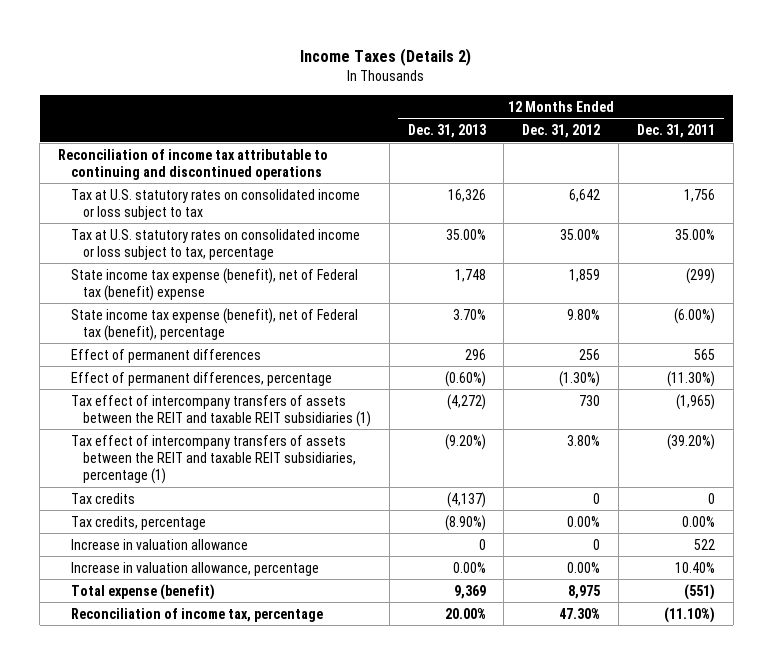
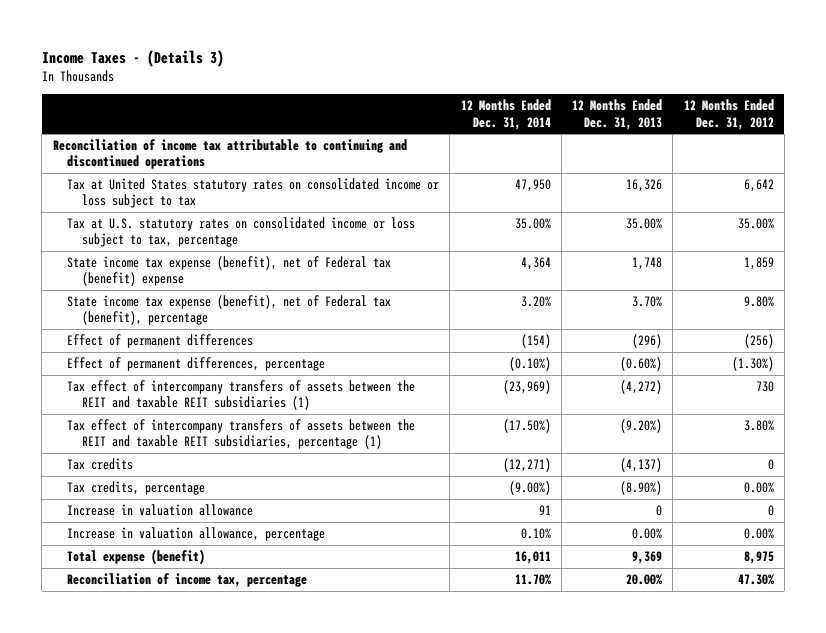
[300,47,472,66] Income Taxes (Details 2) -> [41,49,224,67] Income Taxes - (Details 3)
[636,123,715,138] Dec. 31, 2011 -> none
none -> [460,99,551,130] 12 Months Ended Dec. 31, 2014
[70,188,360,220] Tax at U.S. statutory rates on consolidated income or loss subject to tax -> [67,178,440,209] Tax at United States statutory rates on consolidated income or loss subject to tax
[464,348,486,360] 296 -> [632,334,663,349] (296)
[579,348,601,360] 256 -> [743,334,774,349] (256)

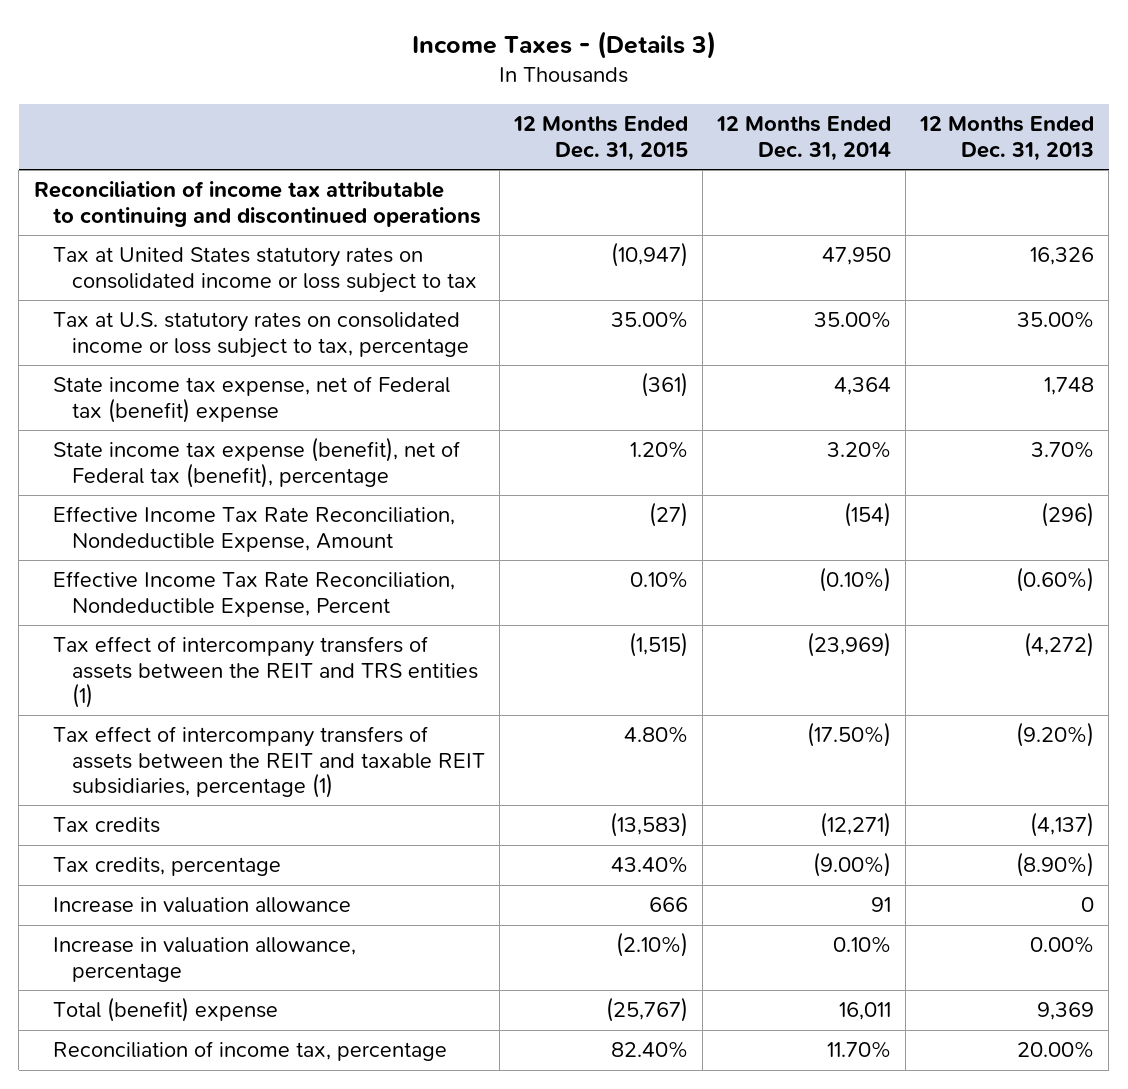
[683,99,774,130] 12 Months Ended Dec. 31, 2012 -> none
none -> [512,116,688,161] 12 Months Ended Dec. 31, 2015
[67,256,392,287] State income tax expense (benefit), net of Federal tax (benefit) expense -> [52,376,450,423] State income tax expense, net of Federal tax (benefit) expense
[67,357,326,372] Effect of permanent differences, percentage -> none
[67,334,254,349] Effect of permanent differences -> [52,506,455,552] Effective Income Tax Rate Reconciliation, Nondeductible Expense, Amount
none -> [52,571,455,617] Effective Income Tax Rate Reconciliation, Nondeductible Expense, Percent
[67,380,416,411] Tax effect of intercompany transfers of assets between the REIT and taxable REIT subsidiaries (1) -> [52,636,478,708] Tax effect of intercompany transfers of assets between the REIT and TRS entities (1)
[67,549,206,566] Total expense (benefit) -> [52,997,278,1023] Total (benefit) expense

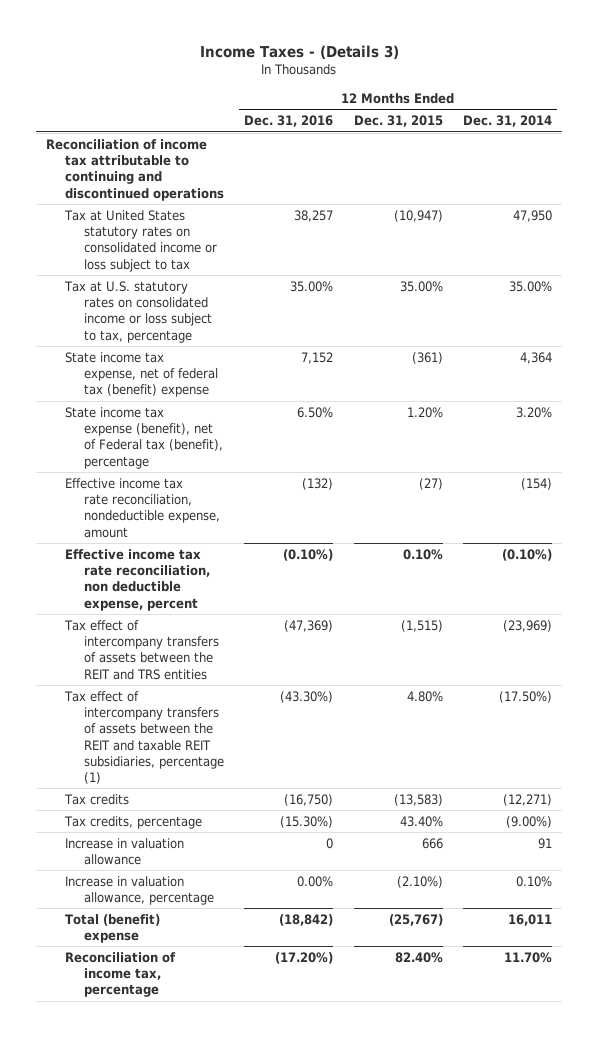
[919,116,1095,161] 12 Months Ended Dec. 31, 2013 -> none
none -> [244,115,334,128] Dec. 31, 2016
[52,376,450,423] State income tax expense, net of Federal tax (benefit) expense -> [65,351,219,398] State income tax expense, net of federal tax (benefit) expense
[52,506,455,552] Effective Income Tax Rate Reconciliation, Nondeductible Expense, Amount -> [65,477,221,538] Effective income tax rate reconciliation, nondeductible expense, amount
[52,571,455,617] Effective Income Tax Rate Reconciliation, Nondeductible Expense, Percent -> [65,548,211,611] Effective income tax rate reconciliation, non deductible expense, percent
[52,636,478,708] Tax effect of intercompany transfers of assets between the REIT and TRS entities (1) -> [64,619,220,680] Tax effect of intercompany transfers of assets between the REIT and TRS entities

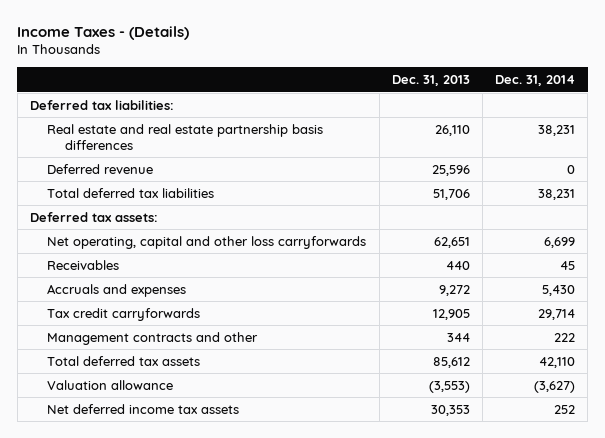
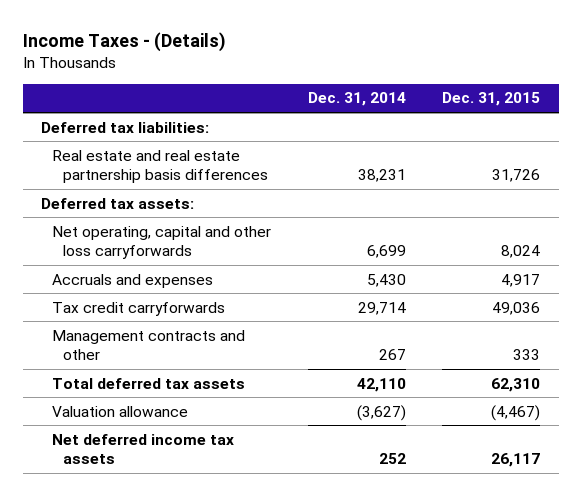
[391,75,470,87] Dec. 31, 2013 -> none
none -> [442,92,541,107] Dec. 31, 2015
[47,163,154,174] Deferred revenue -> none
[47,187,215,198] Total deferred tax liabilities -> none
[47,259,120,270] Receivables -> none
[554,332,576,342] 222 -> [378,349,406,361] 267

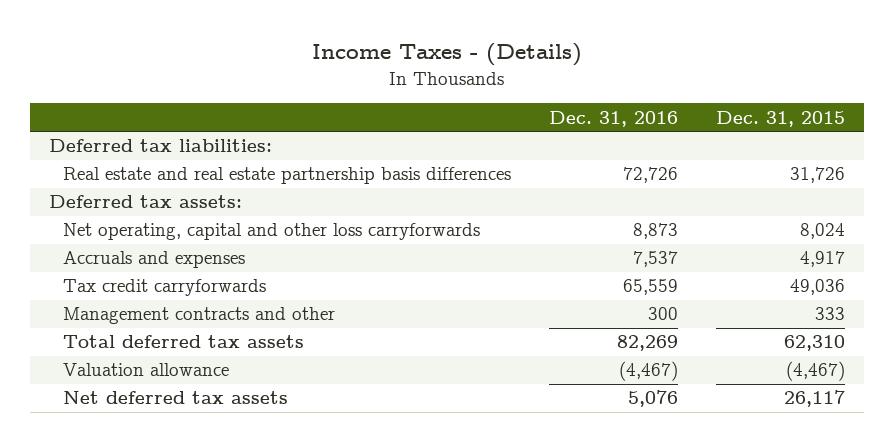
[307,92,406,107] Dec. 31, 2014 -> none
none -> [548,110,678,127] Dec. 31, 2016
[52,433,235,465] Net deferred income tax assets -> [62,391,288,405] Net deferred tax assets

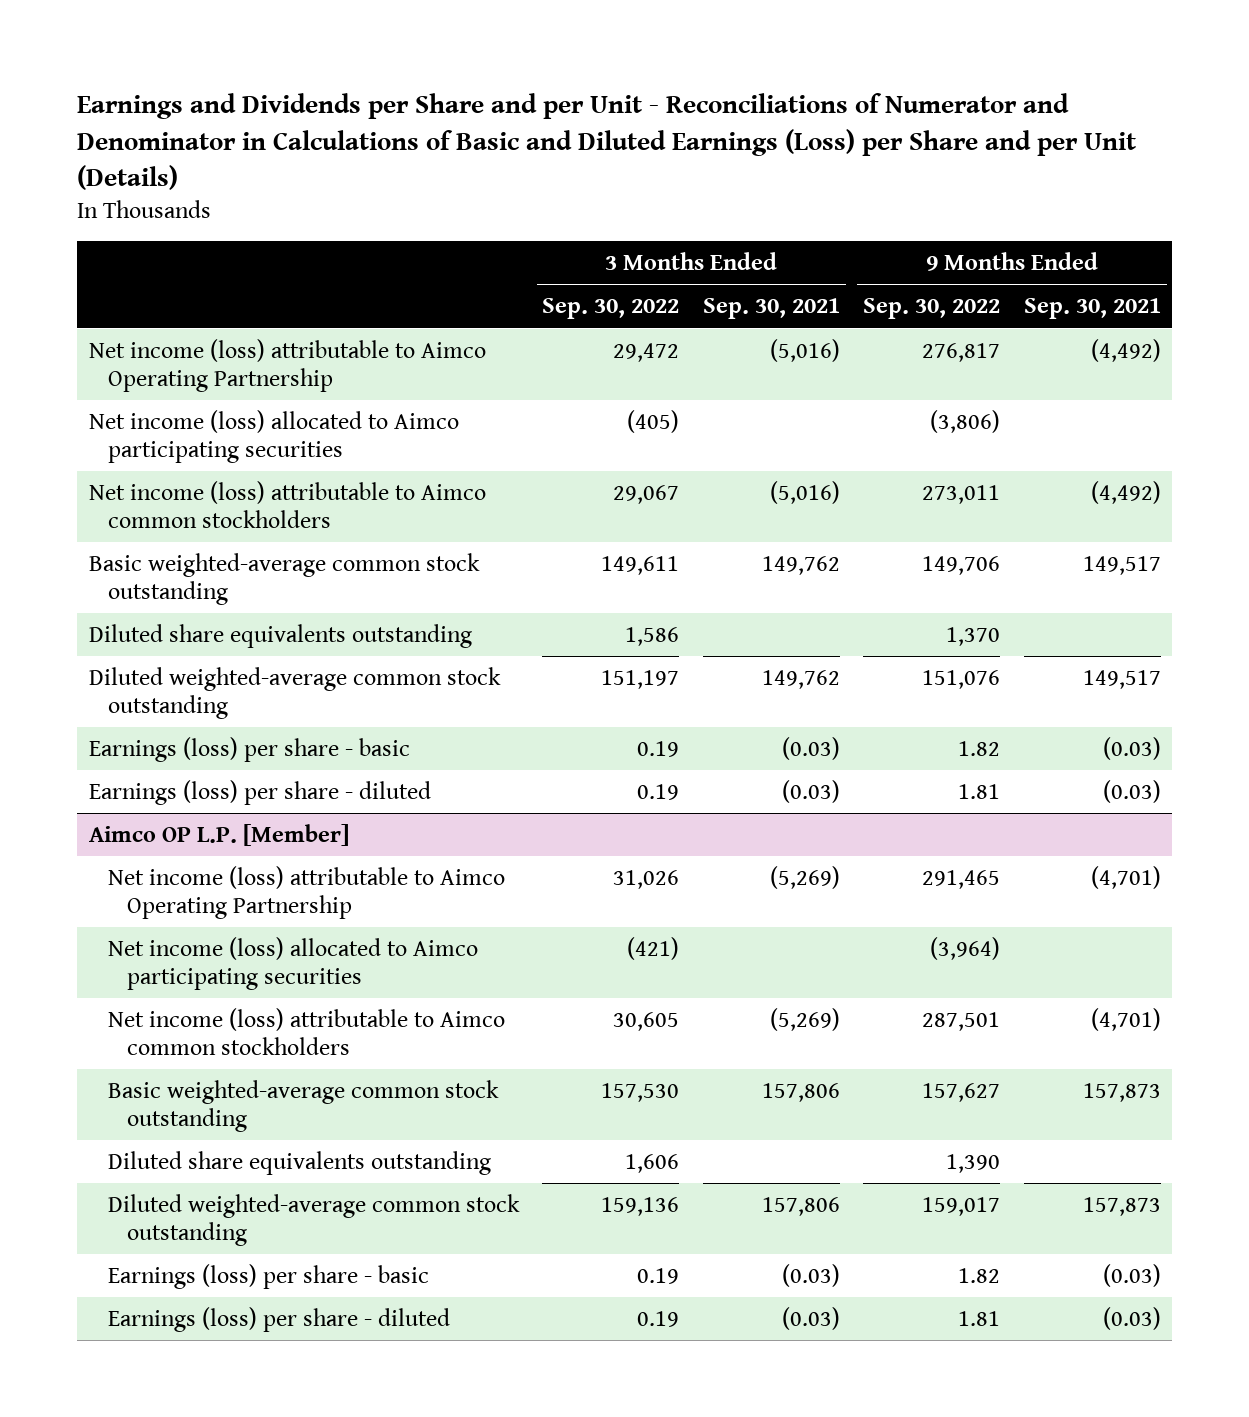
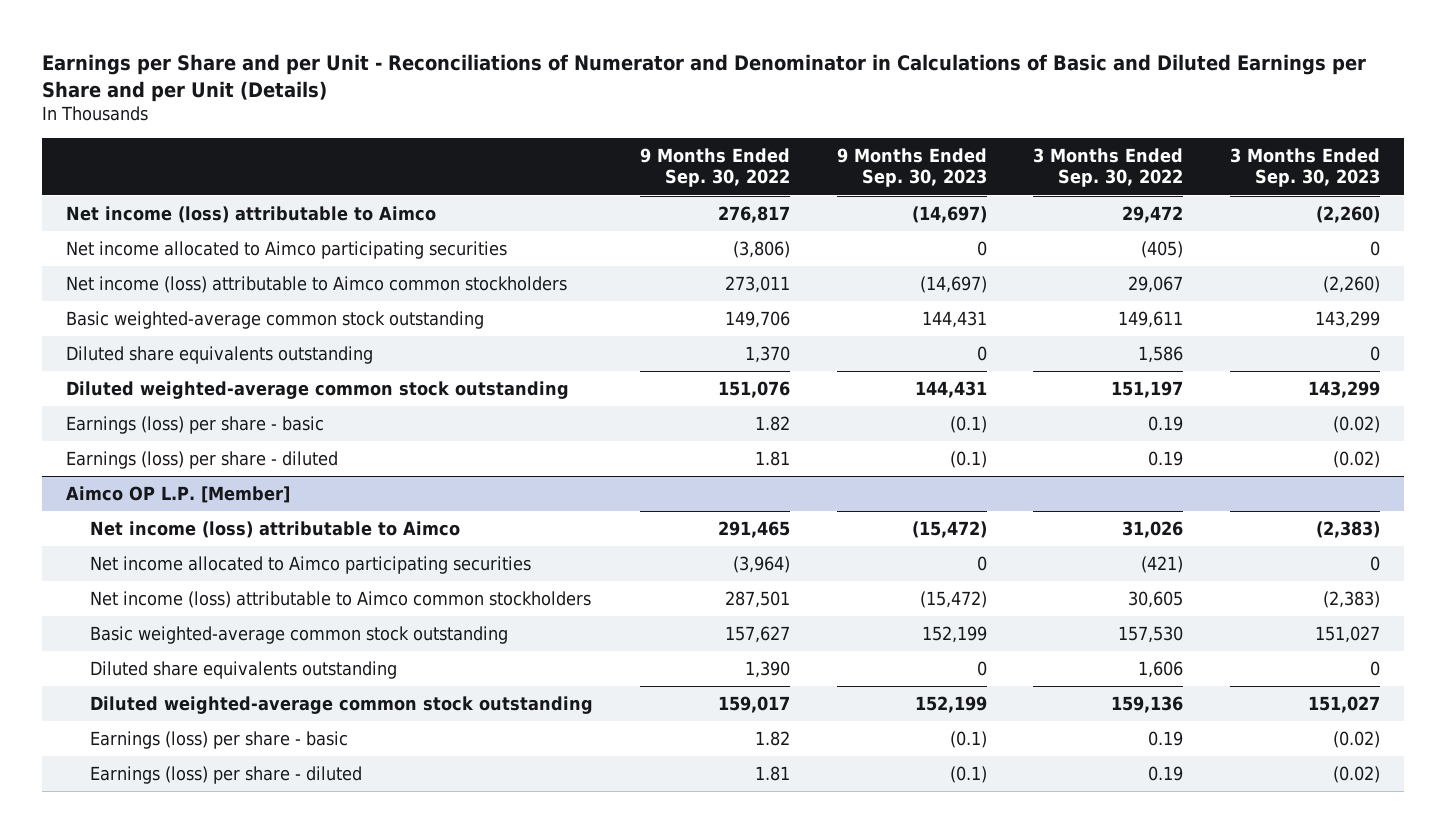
[77,93,1137,191] Earnings and Dividends per Share and per Unit - Reconciliations of Numerator and Denominator in Calculations of Basic and Diluted Earnings (Loss) per Share and per Unit (Details) -> [42,53,1367,102] Earnings per Share and per Unit - Reconciliations of Numerator and Denominator in Calculations of Basic and Diluted Earnings per Share and per Unit (Details)
[702,298,840,320] Sep. 30, 2021 -> none
[1023,298,1161,320] Sep. 30, 2021 -> none
none -> [836,148,987,188] 9 Months Ended Sep. 30, 2023
none -> [1230,148,1381,188] 3 Months Ended Sep. 30, 2023
[88,338,486,392] Net income (loss) attributable to Aimco Operating Partnership -> [65,206,436,224] Net income (loss) attributable to Aimco
[88,409,459,463] Net income (loss) allocated to Aimco participating securities -> [65,241,507,260] Net income allocated to Aimco participating securities
[107,865,505,919] Net income (loss) attributable to Aimco Operating Partnership -> [90,521,461,539] Net income (loss) attributable to Aimco
[107,936,478,990] Net income (loss) allocated to Aimco participating securities -> [90,556,532,575] Net income allocated to Aimco participating securities

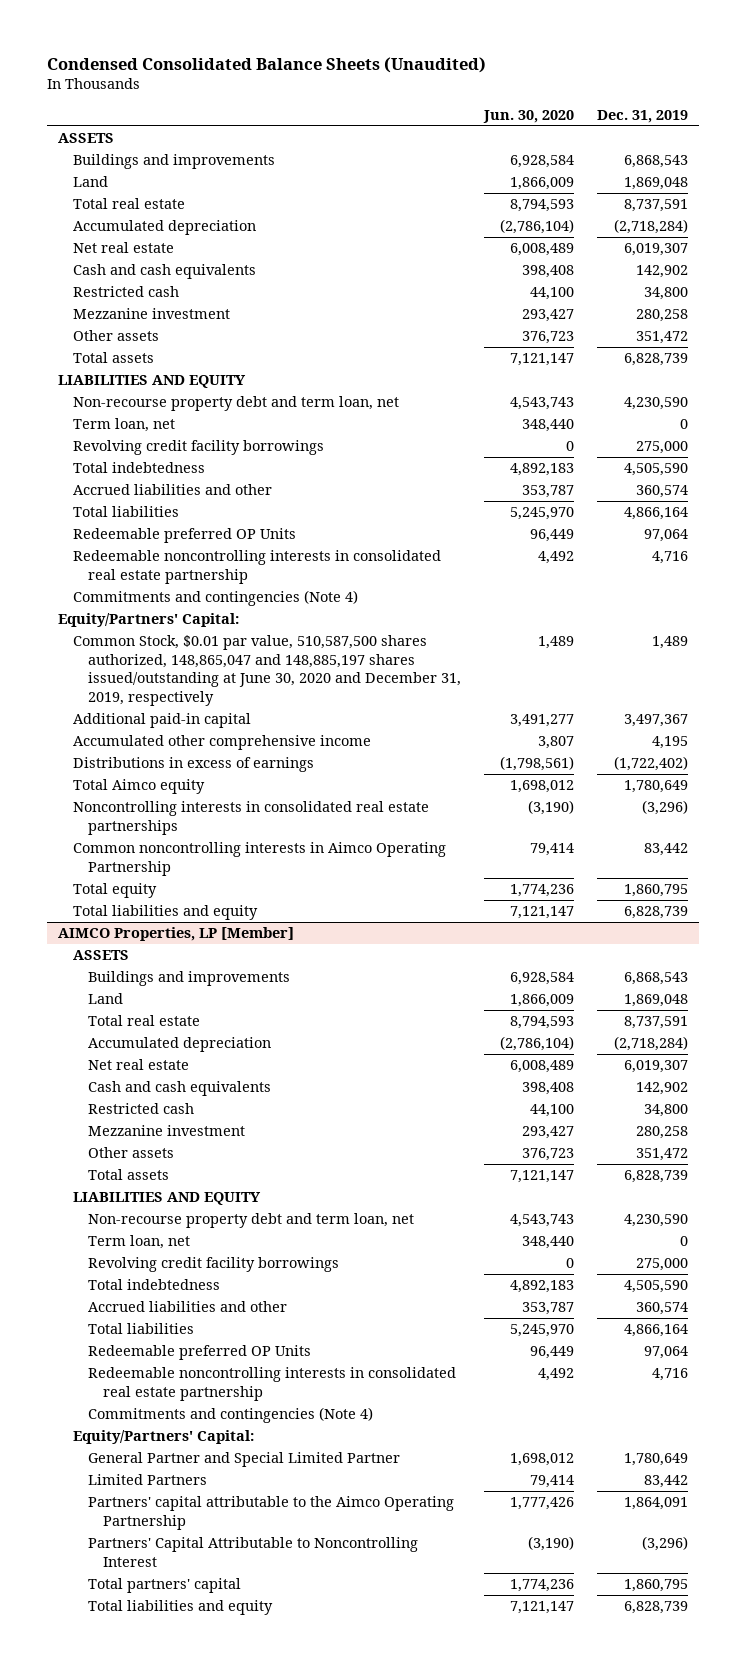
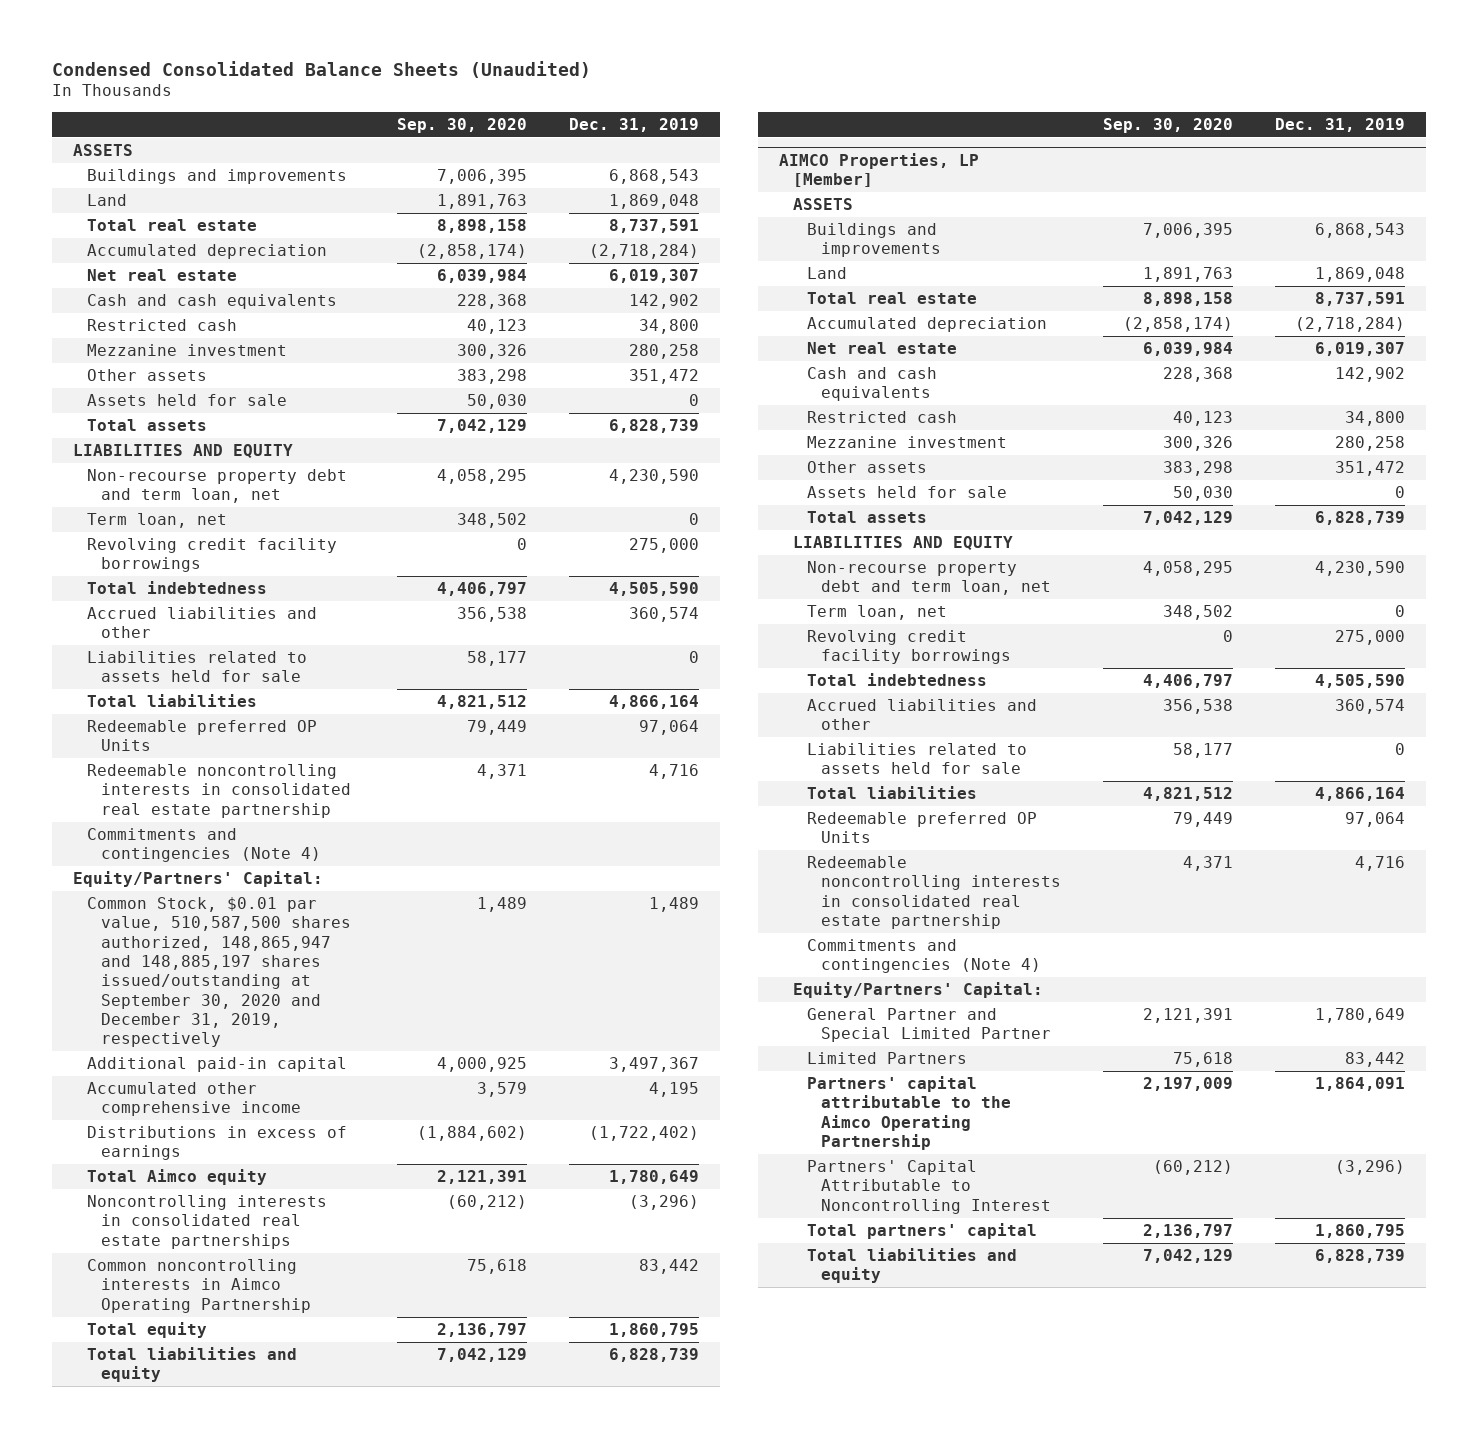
[482,109,574,123] Jun. 30, 2020 -> none
none -> [396,117,527,133] Sep. 30, 2020
none -> [86,394,287,407] Assets held for sale
none -> [86,651,307,683] Liabilities related to assets held for sale
[73,635,462,706] Common Stock, $0.01 par value, 510,587,500 shares authorized, 148,865,047 and 148,885,197 shares issued/outstanding at June 30, 2020 and December 31, 2019, respectively -> [86,897,351,1048] Common Stock, $0.01 par value, 510,587,500 shares authorized, 148,865,947 and 148,885,197 shares issued/outstanding at September 30, 2020 and December 31, 2019, respectively
none -> [807,486,1008,499] Assets held for sale
none -> [807,743,1028,775] Liabilities related to assets held for sale

